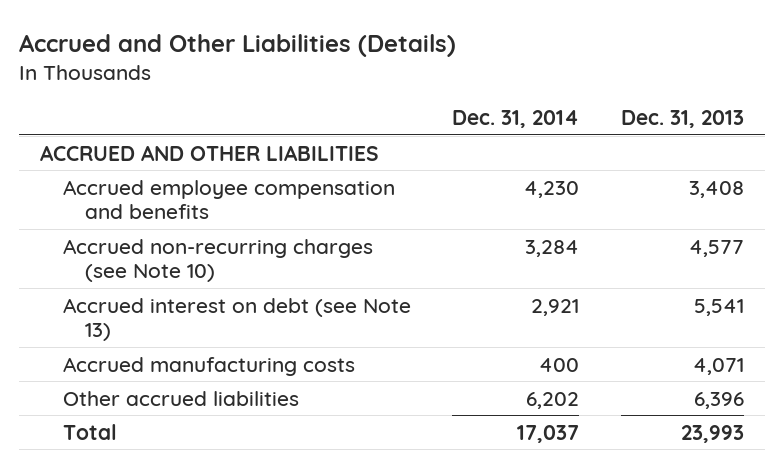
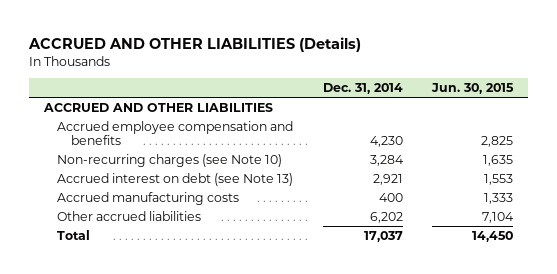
[19,33,457,57] Accrued and Other Liabilities (Details) -> [28,36,362,52] ACCRUED AND OTHER LIABILITIES (Details)
[621,110,745,129] Dec. 31, 2013 -> none
none -> [431,83,515,95] Jun. 30, 2015
[62,238,373,282] Accrued non-recurring charges (see Note 10) -> [57,153,283,167] Non-recurring charges (see Note 10)

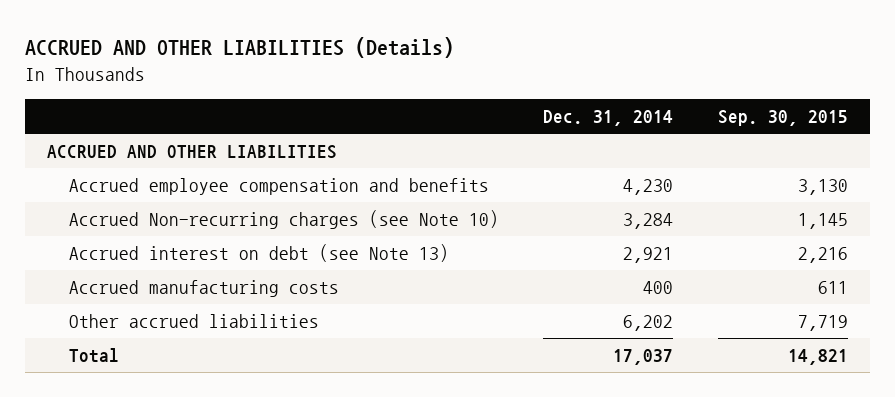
[431,83,515,95] Jun. 30, 2015 -> none
none -> [717,110,848,127] Sep. 30, 2015
[57,153,283,167] Non-recurring charges (see Note 10) -> [68,210,499,230] Accrued Non-recurring charges (see Note 10)

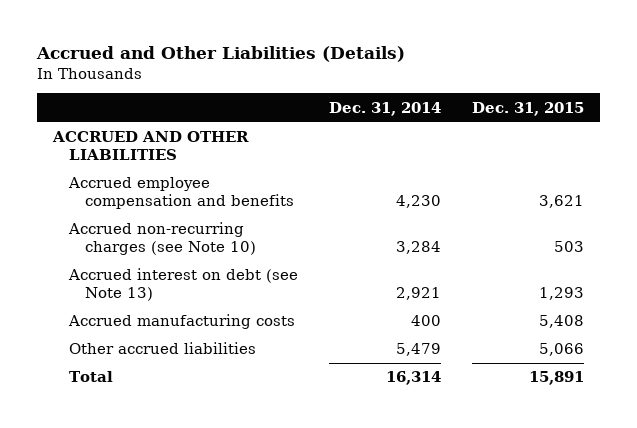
[25,37,455,59] ACCRUED AND OTHER LIABILITIES (Details) -> [36,46,406,63] Accrued and Other Liabilities (Details)
[717,110,848,127] Sep. 30, 2015 -> none
none -> [472,101,585,116] Dec. 31, 2015
[68,210,499,230] Accrued Non-recurring charges (see Note 10) -> [67,222,256,255] Accrued non-recurring charges (see Note 10)
[623,315,674,332] 6,202 -> [396,343,442,357] 5,479
[613,349,674,366] 17,037 -> [386,371,442,386] 16,314

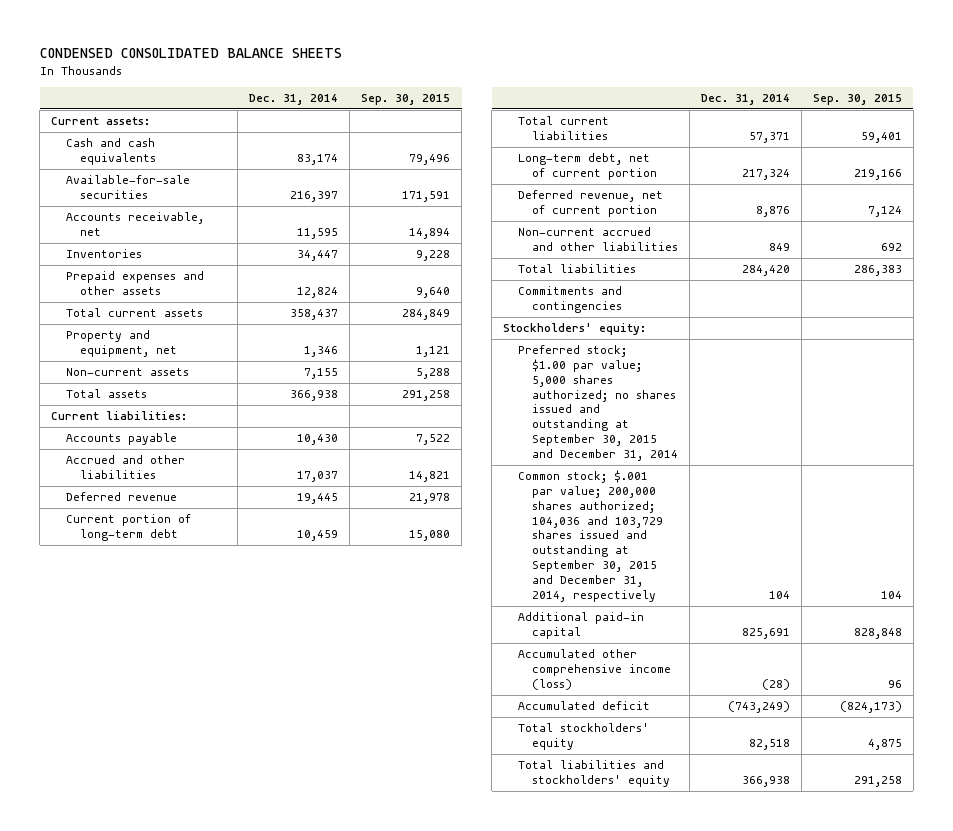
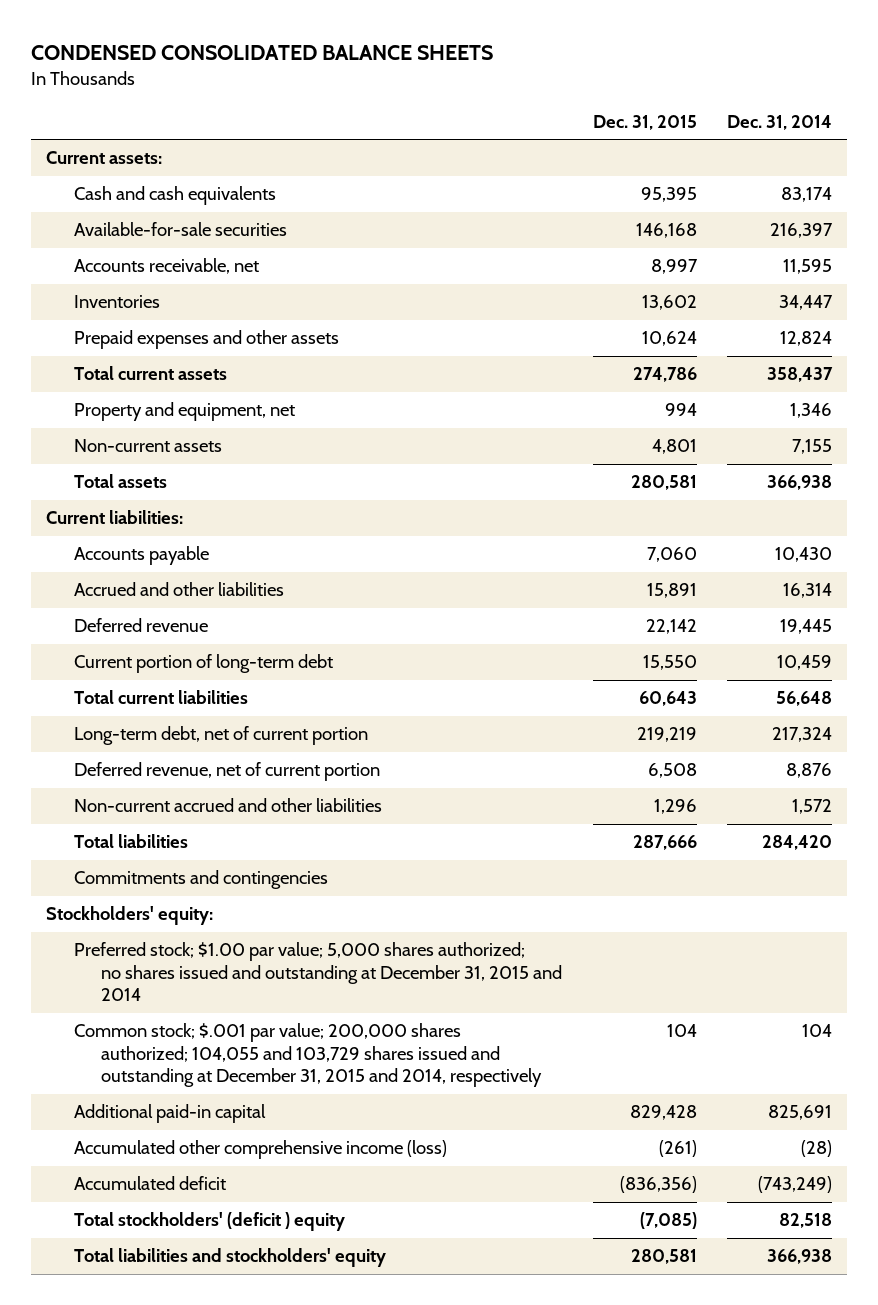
[361,93,451,105] Sep. 30, 2015 -> none
none -> [592,114,697,130] Dec. 31, 2015
[297,470,339,482] 17,037 -> [783,583,833,599] 16,314
[749,131,791,143] 57,371 -> [776,691,833,707] 56,648
[769,242,791,251] 849 -> [792,799,833,815] 1,572
[517,345,679,461] Preferred stock; $1.00 par value; 5,000 shares authorized; no shares issued and outstanding at September 30, 2015 and December 31, 2014 -> [73,942,563,1002] Preferred stock; $1.00 par value; 5,000 shares authorized; no shares issued and outstanding at December 31, 2015 and 2014
[517,470,664,602] Common stock; $.001 par value; 200,000 shares authorized; 104,036 and 103,729 shares issued and outstanding at September 30, 2015 and December 31, 2014, respectively -> [73,1023,543,1088] Common stock; $.001 par value; 200,000 shares authorized; 104,055 and 103,729 shares issued and outstanding at December 31, 2015 and 2014, respectively
[517,723,649,750] Total stockholders' equity -> [73,1212,345,1232] Total stockholders' (deficit ) equity

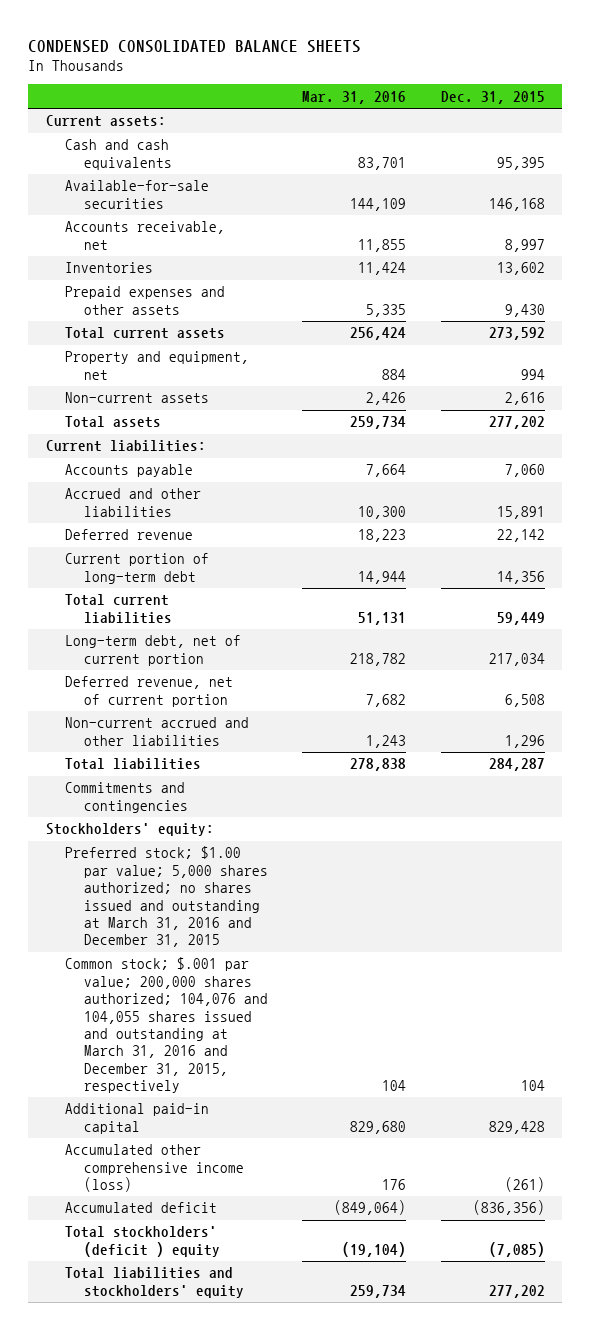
[727,114,833,130] Dec. 31, 2014 -> none
none -> [302,90,407,104] Mar. 31, 2016
[641,331,697,347] 10,624 -> [504,303,545,317] 9,430
[632,367,697,383] 274,786 -> [488,327,545,341] 273,592
[651,439,697,455] 4,801 -> [504,392,545,406] 2,616
[630,475,697,491] 280,581 -> [488,416,545,430] 277,202
[642,655,697,671] 15,550 -> [496,570,545,584] 14,356
[638,691,697,707] 60,643 -> [496,611,545,625] 59,449
[636,727,697,743] 219,219 -> [488,652,545,666] 217,034
[632,835,697,851] 287,666 -> [488,758,545,772] 284,287
[73,942,563,1002] Preferred stock; $1.00 par value; 5,000 shares authorized; no shares issued and outstanding at December 31, 2015 and 2014 -> [64,846,268,948] Preferred stock; $1.00 par value; 5,000 shares authorized; no shares issued and outstanding at March 31, 2016 and December 31, 2015
[73,1023,543,1088] Common stock; $.001 par value; 200,000 shares authorized; 104,055 and 103,729 shares issued and outstanding at December 31, 2015 and 2014, respectively -> [64,957,268,1093] Common stock; $.001 par value; 200,000 shares authorized; 104,076 and 104,055 shares issued and outstanding at March 31, 2016 and December 31, 2015, respectively
[630,1249,697,1265] 280,581 -> [488,1284,545,1298] 277,202

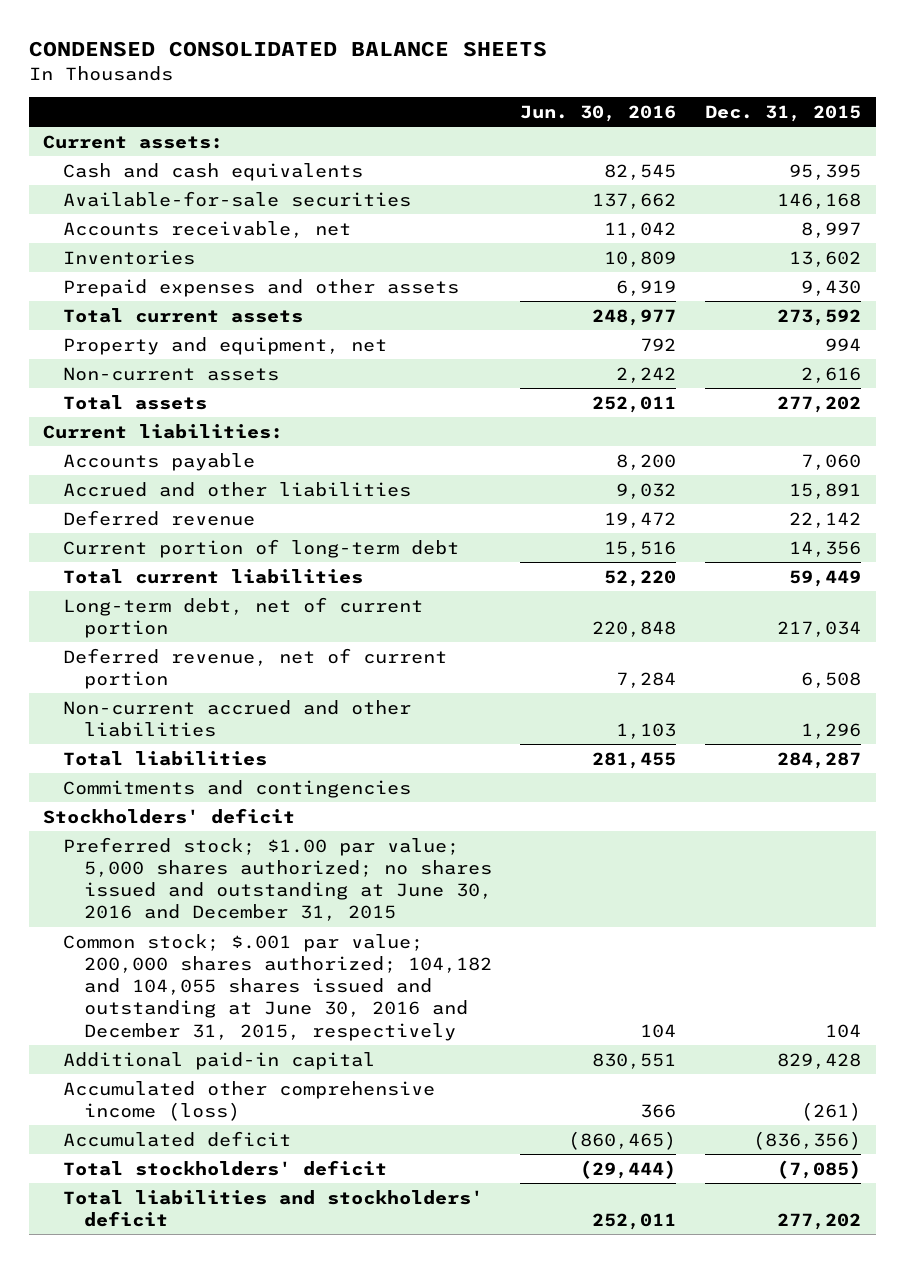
[302,90,407,104] Mar. 31, 2016 -> none
none -> [520,105,677,123] Jun. 30, 2016
[45,823,214,837] Stockholders' equity: -> [43,807,296,824] Stockholders' deficit
[64,846,268,948] Preferred stock; $1.00 par value; 5,000 shares authorized; no shares issued and outstanding at March 31, 2016 and December 31, 2015 -> [63,836,492,922] Preferred stock; $1.00 par value; 5,000 shares authorized; no shares issued and outstanding at June 30, 2016 and December 31, 2015
[64,957,268,1093] Common stock; $.001 par value; 200,000 shares authorized; 104,076 and 104,055 shares issued and outstanding at March 31, 2016 and December 31, 2015, respectively -> [63,933,492,1041] Common stock; $.001 par value; 200,000 shares authorized; 104,182 and 104,055 shares issued and outstanding at June 30, 2016 and December 31, 2015, respectively
[64,1226,220,1257] Total stockholders' (deficit ) equity -> [63,1159,388,1176] Total stockholders' deficit
[64,1267,244,1298] Total liabilities and stockholders' equity -> [63,1189,484,1227] Total liabilities and stockholders' deficit

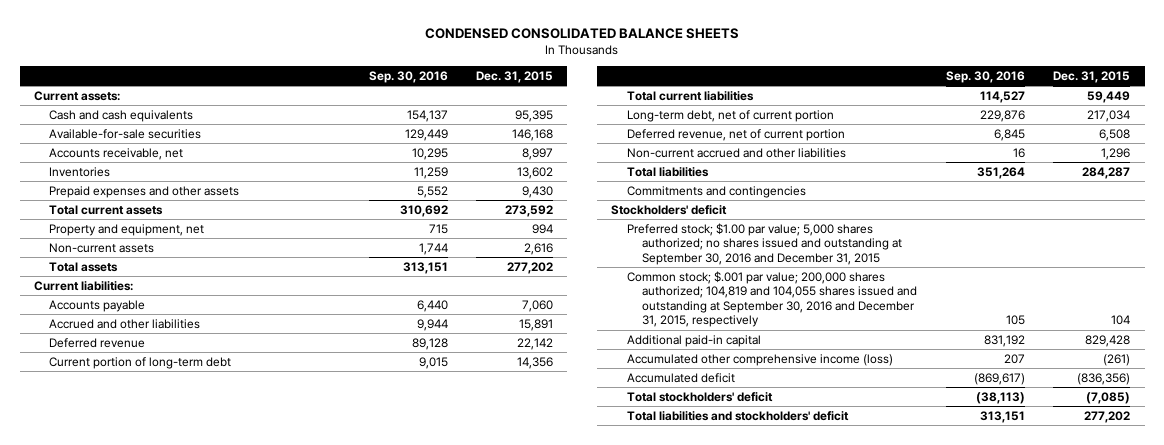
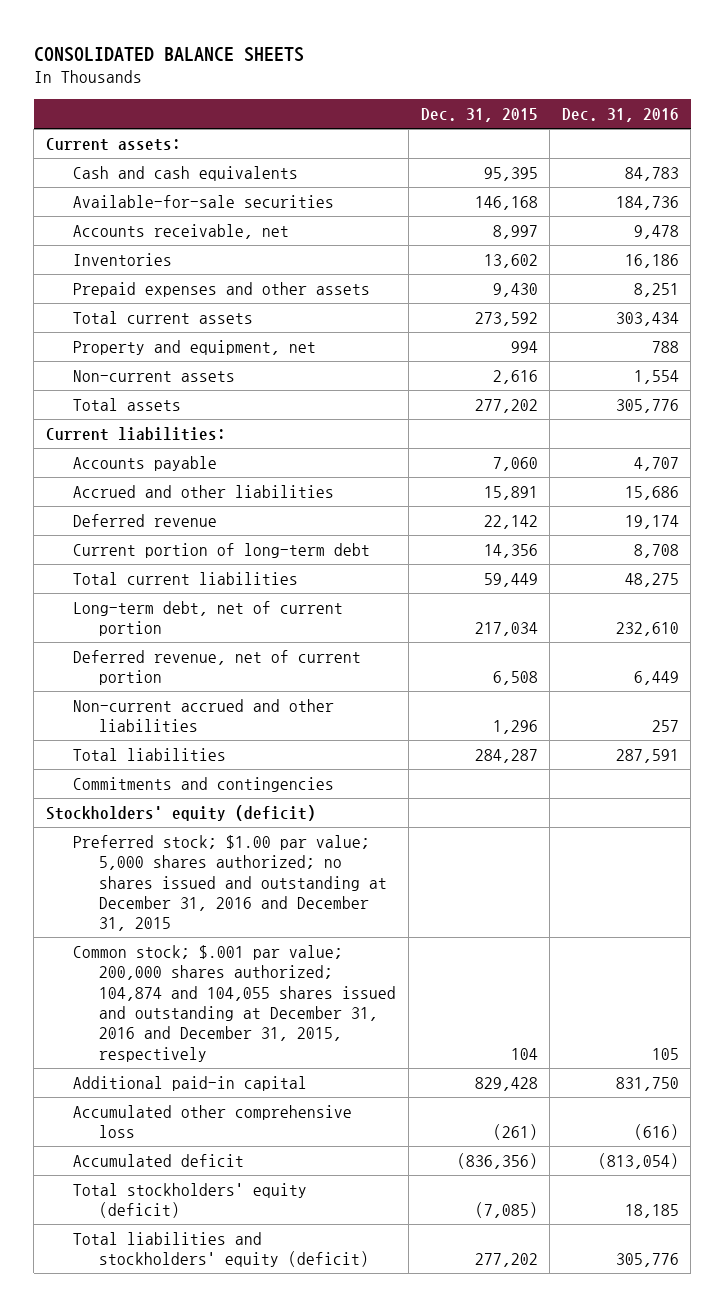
[425,27,740,39] CONDENSED CONSOLIDATED BALANCE SHEETS -> [33,46,304,62] CONSOLIDATED BALANCE SHEETS
[368,70,448,83] Sep. 30, 2016 -> none
none -> [561,108,679,123] Dec. 31, 2016
[611,204,728,215] Stockholders' deficit -> [45,804,316,821] Stockholders' equity (deficit)
[626,222,903,265] Preferred stock; $1.00 par value; 5,000 shares authorized; no shares issued and outstanding at September 30, 2016 and December 31, 2015 -> [72,834,388,932] Preferred stock; $1.00 par value; 5,000 shares authorized; no shares issued and outstanding at December 31, 2016 and December 31, 2015
[626,270,918,328] Common stock; $.001 par value; 200,000 shares authorized; 104,819 and 104,055 shares issued and outstanding at September 30, 2016 and December 31, 2015, respectively -> [72,944,397,1062] Common stock; $.001 par value; 200,000 shares authorized; 104,874 and 104,055 shares issued and outstanding at December 31, 2016 and December 31, 2015, respectively
[626,353,893,366] Accumulated other comprehensive income (loss) -> [72,1104,352,1139] Accumulated other comprehensive loss
[626,391,773,402] Total stockholders' deficit -> [72,1182,307,1219] Total stockholders' equity (deficit)
[626,410,849,421] Total liabilities and stockholders' deficit -> [72,1231,370,1268] Total liabilities and stockholders' equity (deficit)

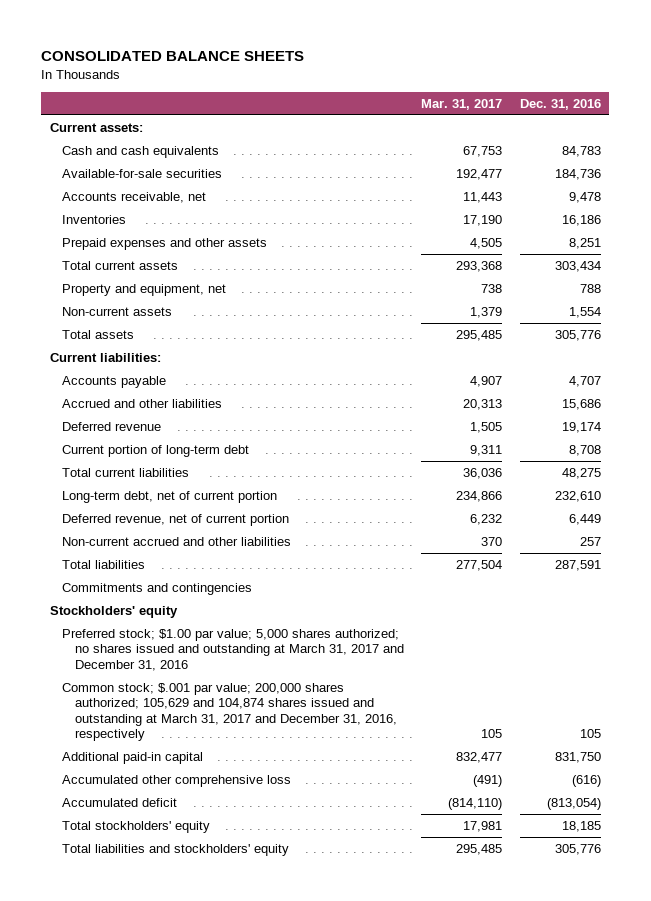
[420,108,538,123] Dec. 31, 2015 -> none
none -> [421,98,503,110] Mar. 31, 2017
[45,804,316,821] Stockholders' equity (deficit) -> [49,605,178,618] Stockholders' equity
[72,834,388,932] Preferred stock; $1.00 par value; 5,000 shares authorized; no shares issued and outstanding at December 31, 2016 and December 31, 2015 -> [62,628,404,671] Preferred stock; $1.00 par value; 5,000 shares authorized; no shares issued and outstanding at March 31, 2017 and December 31, 2016
[72,944,397,1062] Common stock; $.001 par value; 200,000 shares authorized; 104,874 and 104,055 shares issued and outstanding at December 31, 2016 and December 31, 2015, respectively -> [62,682,397,741] Common stock; $.001 par value; 200,000 shares authorized; 105,629 and 104,874 shares issued and outstanding at March 31, 2017 and December 31, 2016, respectively
[72,1182,307,1219] Total stockholders' equity (deficit) -> [62,820,211,833] Total stockholders' equity
[72,1231,370,1268] Total liabilities and stockholders' equity (deficit) -> [62,843,290,856] Total liabilities and stockholders' equity

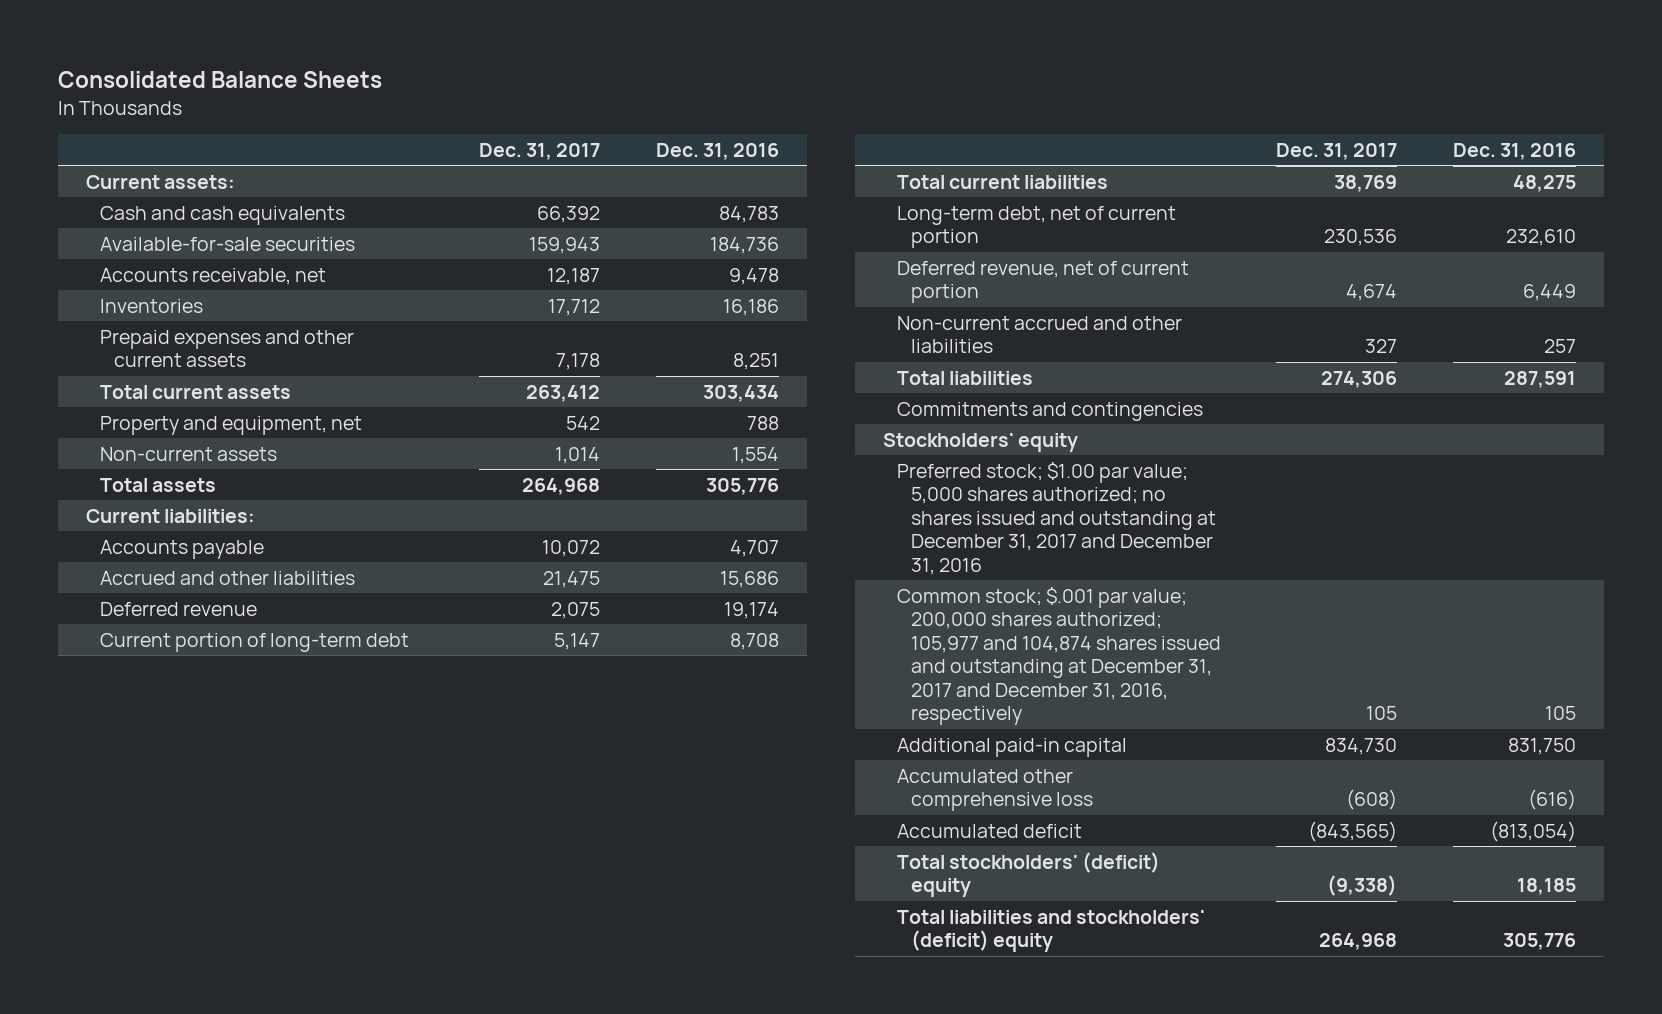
[41,51,305,62] CONSOLIDATED BALANCE SHEETS -> [58,71,383,89] Consolidated Balance Sheets
[421,98,503,110] Mar. 31, 2017 -> none
none -> [479,142,601,160] Dec. 31, 2017
[62,237,268,250] Prepaid expenses and other assets -> [99,329,354,368] Prepaid expenses and other current assets
[62,628,404,671] Preferred stock; $1.00 par value; 5,000 shares authorized; no shares issued and outstanding at March 31, 2017 and December 31, 2016 -> [896,461,1216,575] Preferred stock; $1.00 par value; 5,000 shares authorized; no shares issued and outstanding at December 31, 2017 and December 31, 2016
[62,682,397,741] Common stock; $.001 par value; 200,000 shares authorized; 105,629 and 104,874 shares issued and outstanding at March 31, 2017 and December 31, 2016, respectively -> [896,586,1221,726] Common stock; $.001 par value; 200,000 shares authorized; 105,977 and 104,874 shares issued and outstanding at December 31, 2017 and December 31, 2016, respectively
[62,820,211,833] Total stockholders' equity -> [896,851,1160,898] Total stockholders' (deficit) equity
[62,843,290,856] Total liabilities and stockholders' equity -> [896,909,1205,953] Total liabilities and stockholders' (deficit) equity

